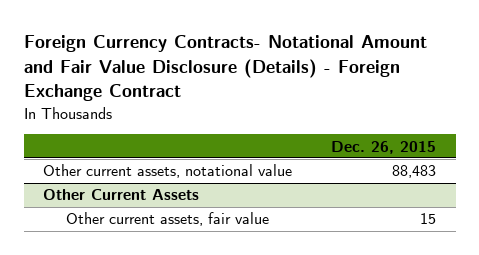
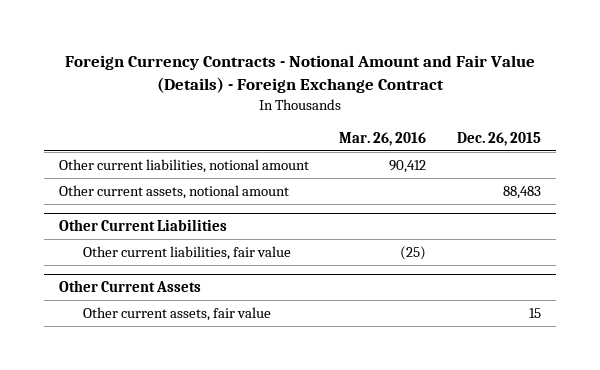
[23,35,427,102] Foreign Currency Contracts- Notational Amount and Fair Value Disclosure (Details) - Foreign Exchange Contract -> [64,54,535,93] Foreign Currency Contracts - Notional Amount and Fair Value (Details) - Foreign Exchange Contract
none -> [339,131,427,146] Mar. 26, 2016
none -> [58,159,309,174] Other current liabilities, notional amount
[43,164,293,179] Other current assets, notational value -> [58,185,289,200] Other current assets, notional amount
none -> [58,219,227,232] Other Current Liabilities
none -> [82,246,291,261] Other current liabilities, fair value

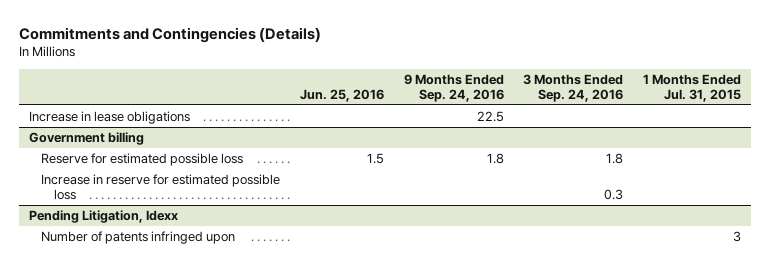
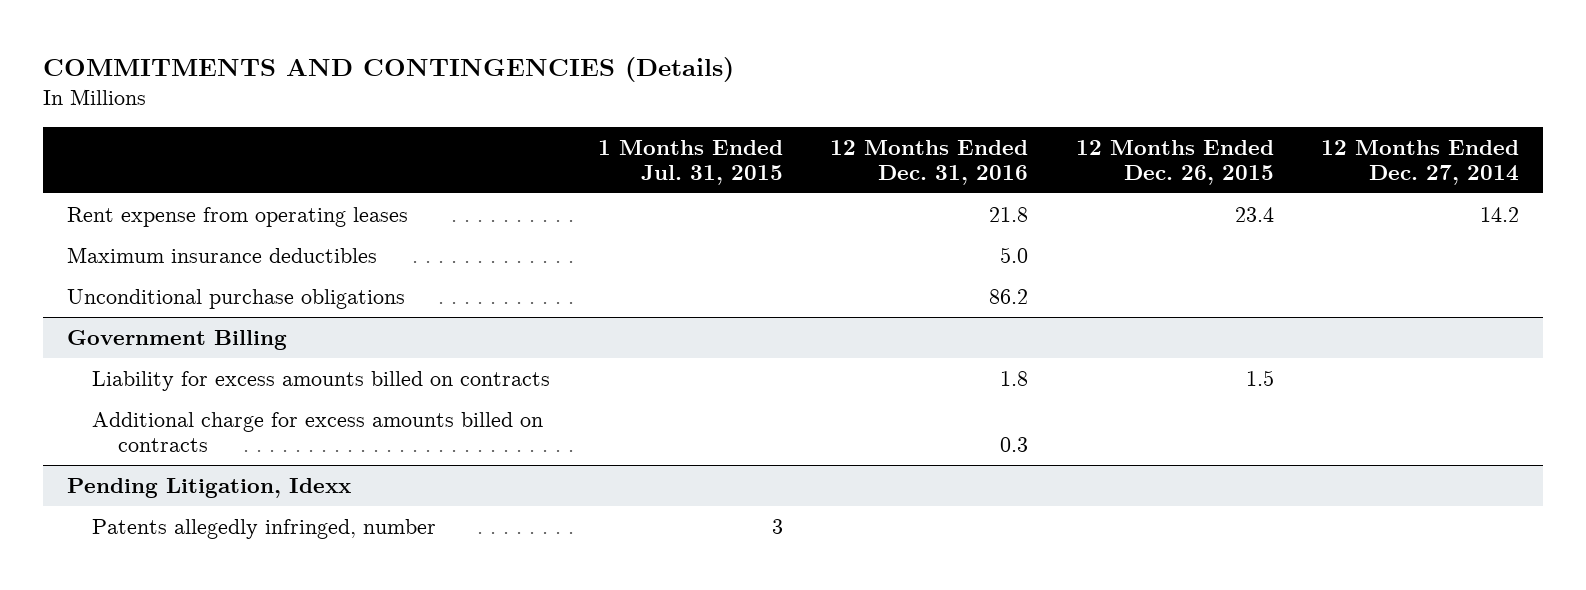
[18,26,321,43] Commitments and Contingencies (Details) -> [42,57,734,83] COMMITMENTS AND CONTINGENCIES (Details)
[299,88,384,102] Jun. 25, 2016 -> none
[403,74,504,102] 9 Months Ended Sep. 24, 2016 -> none
[523,74,624,102] 3 Months Ended Sep. 24, 2016 -> none
none -> [830,139,1029,185] 12 Months Ended Dec. 31, 2016
none -> [1075,139,1274,185] 12 Months Ended Dec. 26, 2015
none -> [1321,139,1520,185] 12 Months Ended Dec. 27, 2014
[28,111,190,125] Increase in lease obligations -> none
none -> [66,206,408,227] Rent expense from operating leases
none -> [66,246,377,263] Maximum insurance deductibles
none -> [66,288,405,309] Unconditional purchase obligations
[28,132,144,146] Government billing -> [66,329,287,350] Government Billing
[41,153,244,167] Reserve for estimated possible loss -> [92,370,551,391] Liability for excess amounts billed on contracts
[41,174,281,200] Increase in reserve for estimated possible loss -> [92,411,544,452] Additional charge for excess amounts billed on contracts
[41,231,236,245] Number of patents infringed upon -> [92,518,437,539] Patents allegedly infringed, number

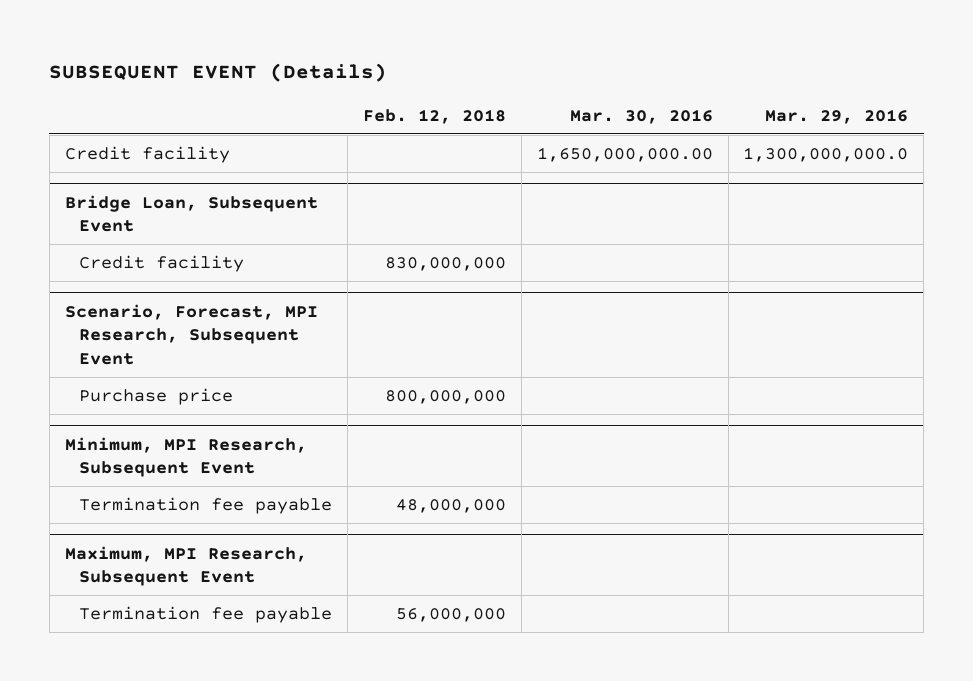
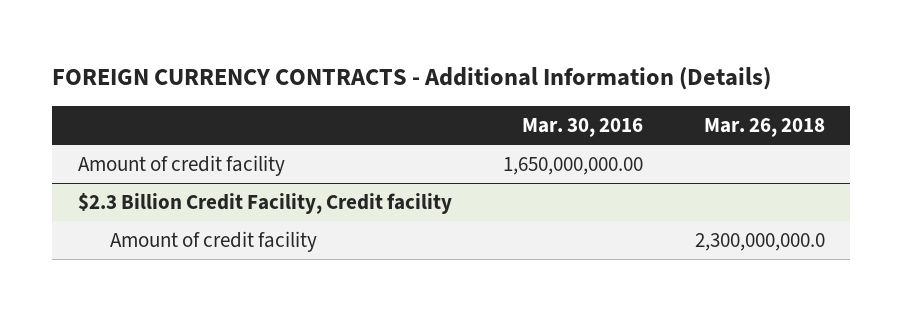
[49,63,388,83] SUBSEQUENT EVENT (Details) -> [52,67,772,91] FOREIGN CURRENCY CONTRACTS - Additional Information (Details)
[362,108,506,124] Feb. 12, 2018 -> none
[765,108,909,124] Mar. 29, 2016 -> none
none -> [703,118,825,138] Mar. 26, 2018
[64,194,318,233] Bridge Loan, Subsequent Event -> none
[79,255,245,273] Credit facility -> none
[64,303,318,365] Scenario, Forecast, MPI Research, Subsequent Event -> none
[79,388,234,406] Purchase price -> none
[64,436,307,478] Minimum, MPI Research, Subsequent Event -> none
[79,497,333,515] Termination fee payable -> none
[64,545,307,587] Maximum, MPI Research, Subsequent Event -> none
[79,606,333,624] Termination fee payable -> none
[64,146,230,164] Credit facility -> [78,154,286,176] Amount of credit facility
none -> [78,192,453,214] $2.3 Billion Credit Facility, Credit facility
none -> [110,230,318,252] Amount of credit facility

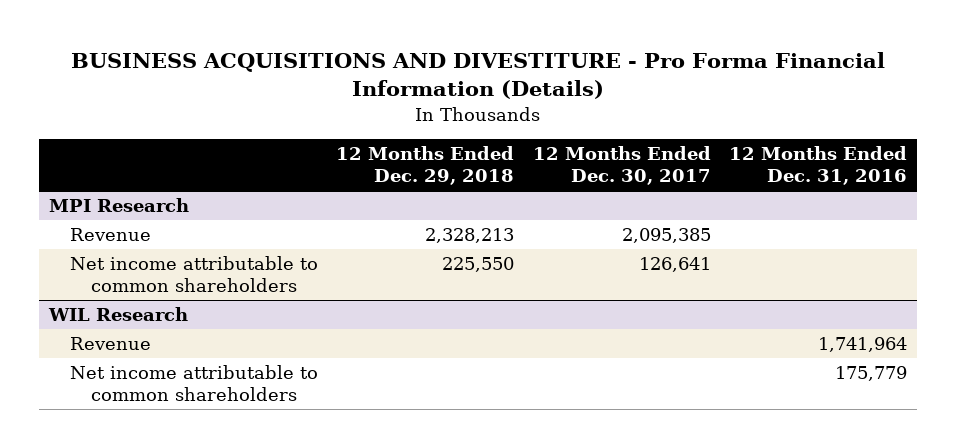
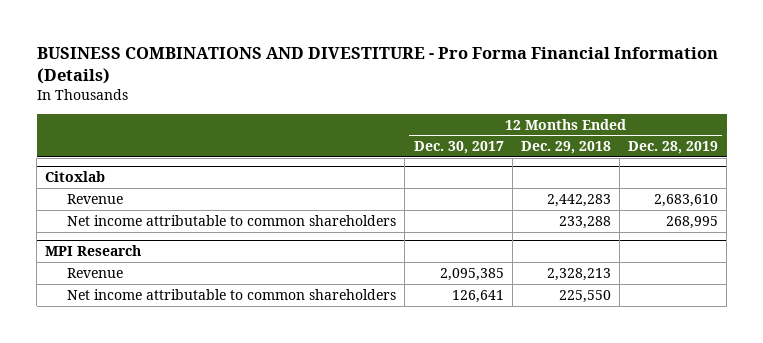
[71,51,886,100] BUSINESS ACQUISITIONS AND DIVESTITURE - Pro Forma Financial Information (Details) -> [36,46,718,84] BUSINESS COMBINATIONS AND DIVESTITURE - Pro Forma Financial Information (Details)
[729,146,908,186] 12 Months Ended Dec. 31, 2016 -> none
none -> [628,141,719,155] Dec. 28, 2019
none -> [45,171,106,183] Citoxlab
none -> [67,193,124,204] Revenue
none -> [67,214,397,226] Net income attributable to common shareholders
[47,307,188,322] WIL Research -> none
[69,337,151,351] Revenue -> none
[69,365,318,402] Net income attributable to common shareholders -> none

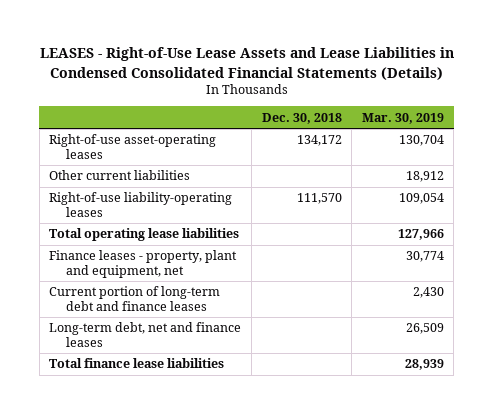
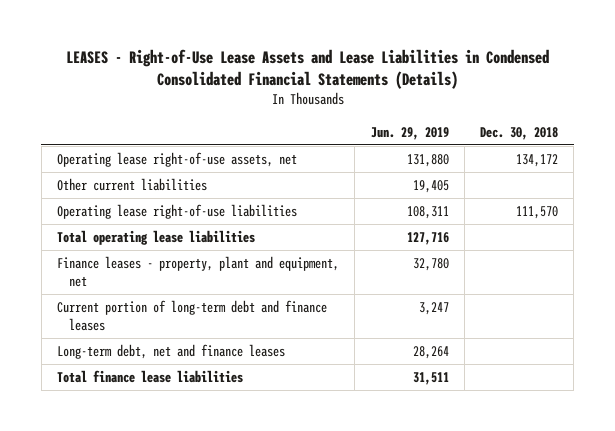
[361,112,444,124] Mar. 30, 2019 -> none
none -> [370,126,449,140] Jun. 29, 2019
[49,134,217,159] Right-of-use asset-operating leases -> [57,152,298,168] Operating lease right-of-use assets, net
[49,192,233,217] Right-of-use liability-operating leases -> [57,204,298,220] Operating lease right-of-use liabilities

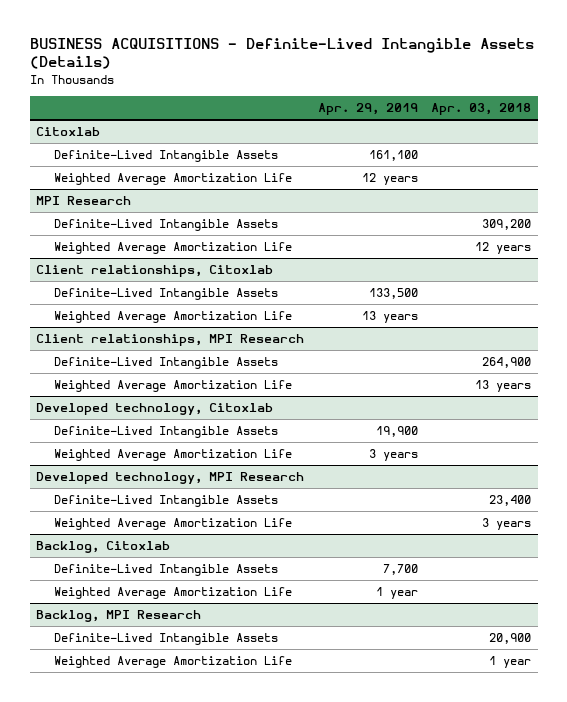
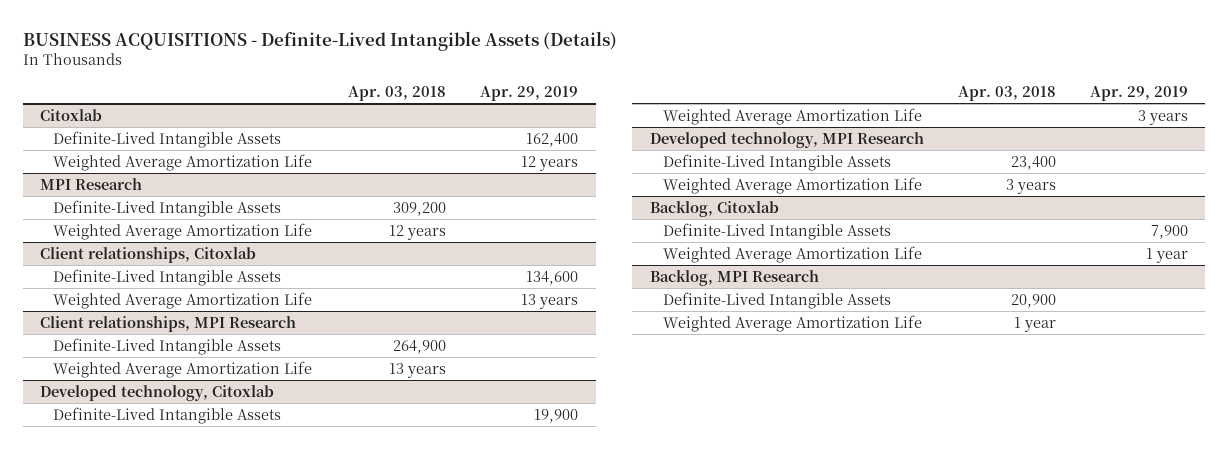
[368,150,418,162] 161,100 -> [526,132,579,147] 162,400
[368,288,418,300] 133,500 -> [526,270,579,285] 134,600
[382,564,418,576] 7,700 -> [1151,224,1189,239] 7,900

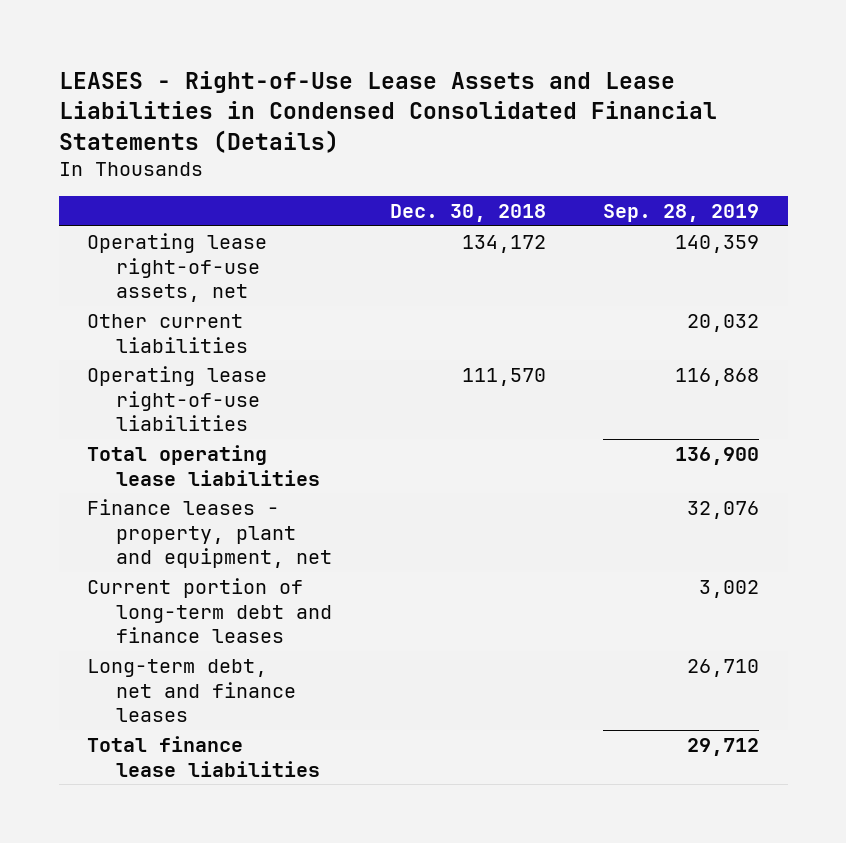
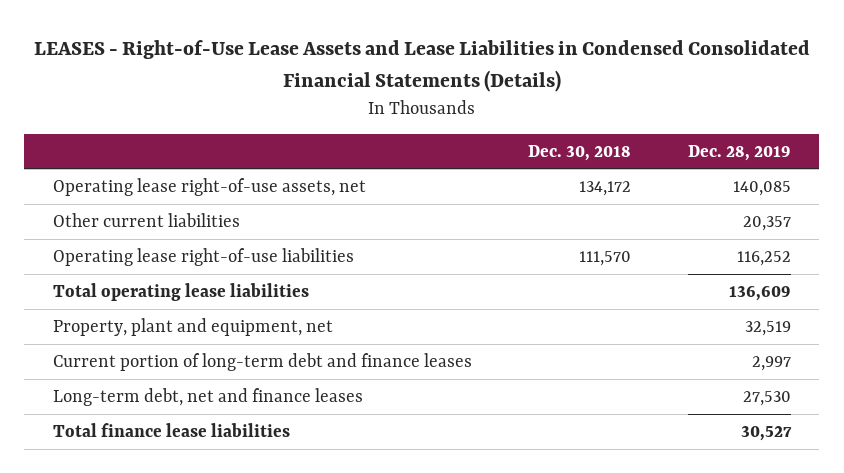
[603,203,760,222] Sep. 28, 2019 -> none
none -> [687,144,791,161] Dec. 28, 2019
[87,499,333,568] Finance leases - property, plant and equipment, net -> [52,318,333,337] Property, plant and equipment, net

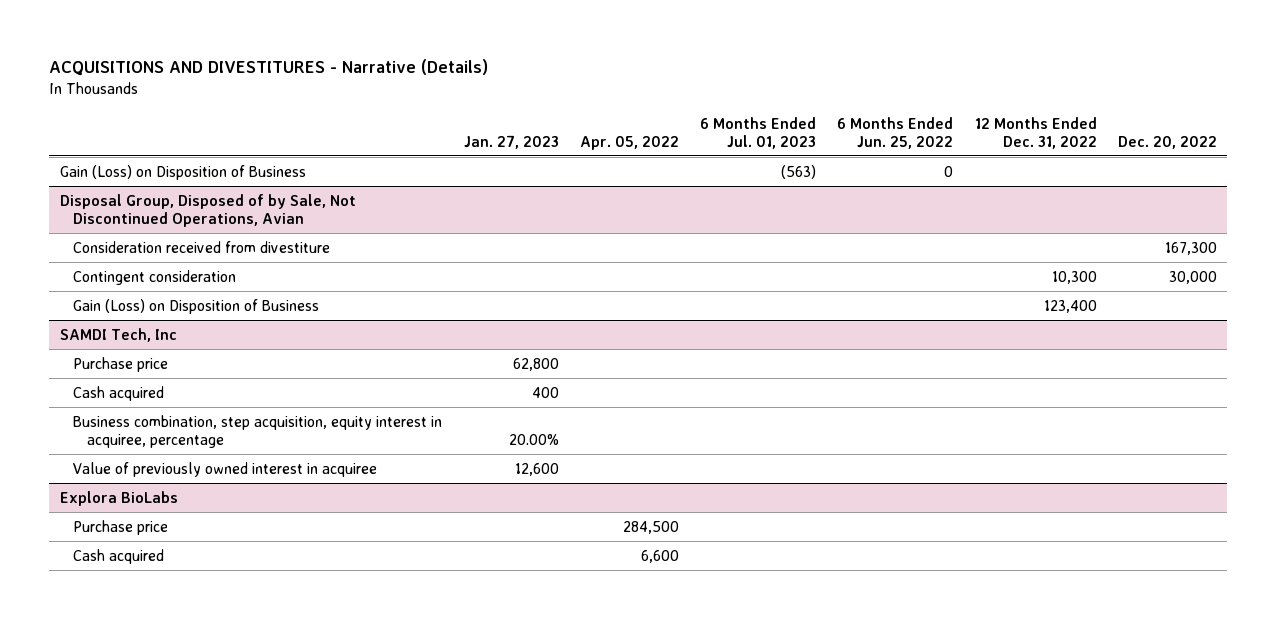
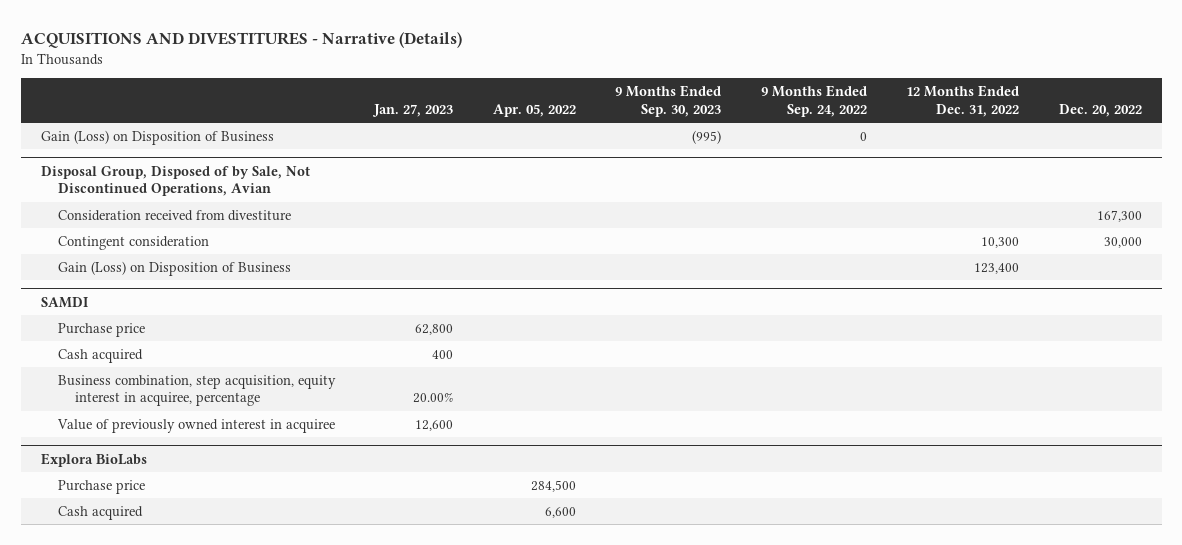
[700,116,817,149] 6 Months Ended Jul. 01, 2023 -> none
[837,116,954,149] 6 Months Ended Jun. 25, 2022 -> none
none -> [615,85,722,117] 9 Months Ended Sep. 30, 2023
none -> [760,85,867,117] 9 Months Ended Sep. 24, 2022
[59,327,177,342] SAMDI Tech, Inc -> [40,296,89,308] SAMDI

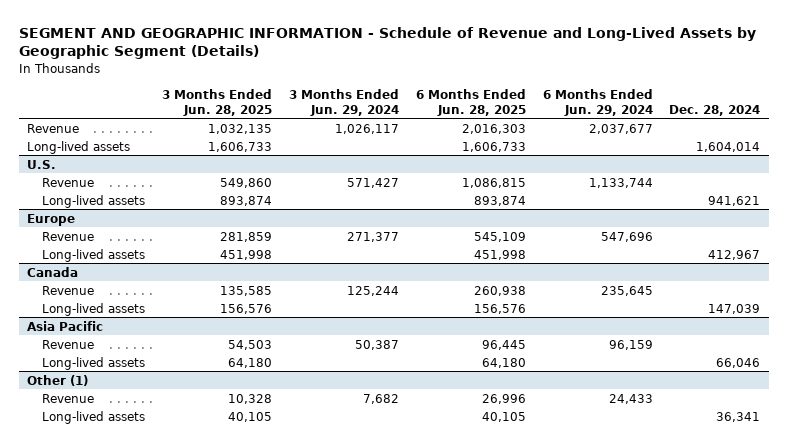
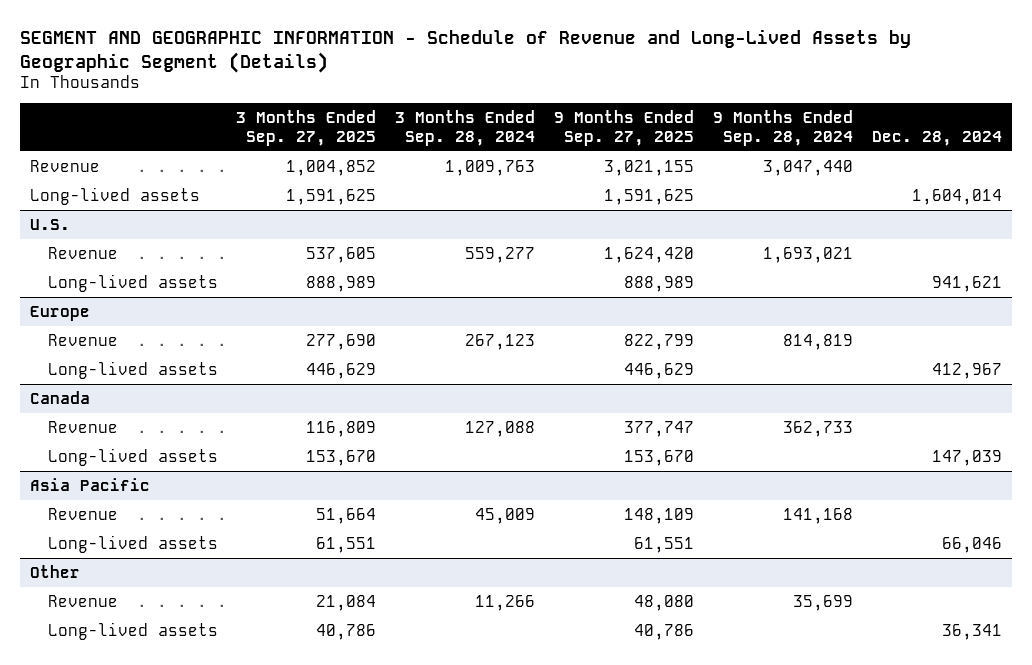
[161,88,272,116] 3 Months Ended Jun. 28, 2025 -> none
[288,88,399,116] 3 Months Ended Jun. 29, 2024 -> none
[415,88,526,116] 6 Months Ended Jun. 28, 2025 -> none
[542,88,653,116] 6 Months Ended Jun. 29, 2024 -> none
none -> [236,110,377,146] 3 Months Ended Sep. 27, 2025
none -> [395,110,536,146] 3 Months Ended Sep. 28, 2024
none -> [554,110,695,146] 9 Months Ended Sep. 27, 2025
none -> [713,110,854,146] 9 Months Ended Sep. 28, 2024
[27,374,89,386] Other (1) -> [29,564,80,578] Other

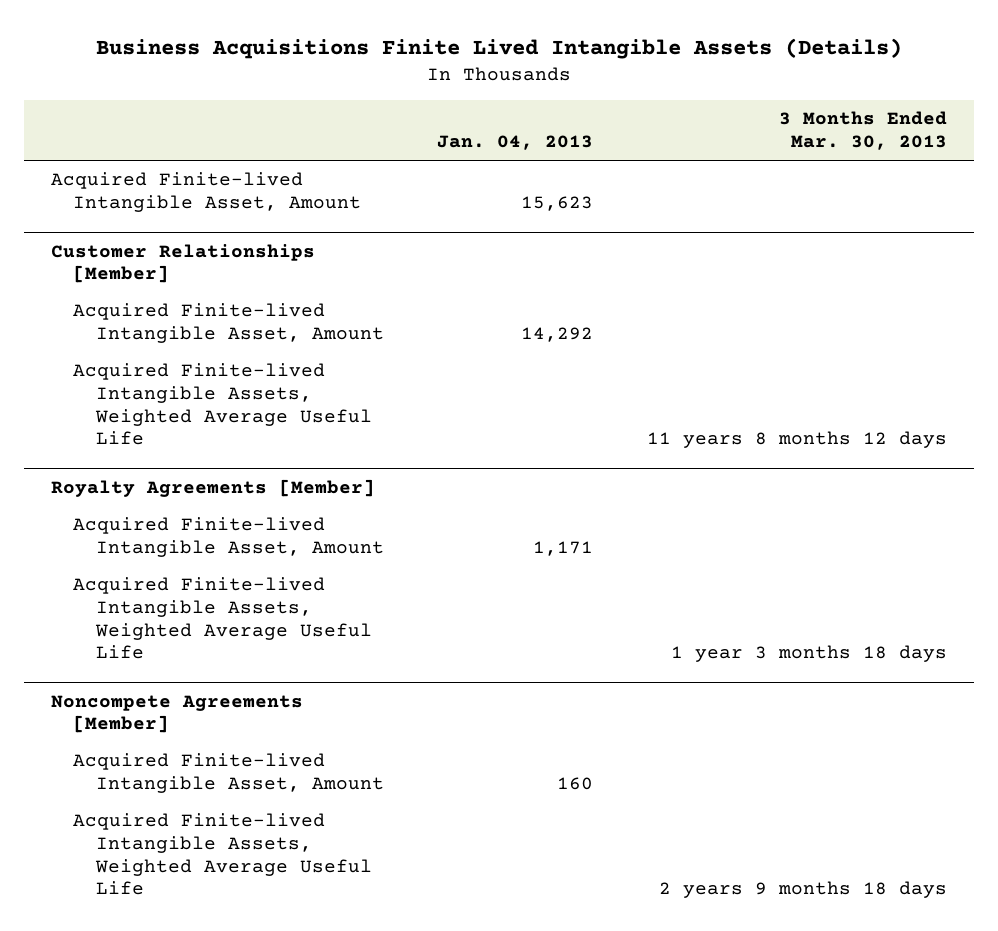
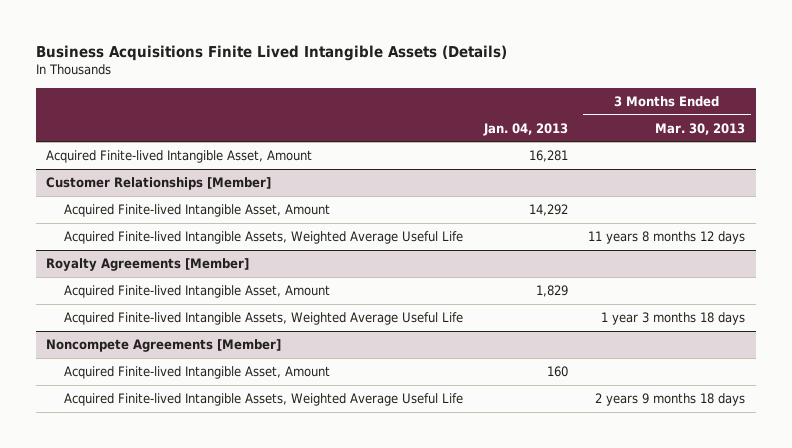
[521,195,594,211] 15,623 -> [528,150,568,163] 16,281
[533,540,594,556] 1,171 -> [535,285,568,298] 1,829

